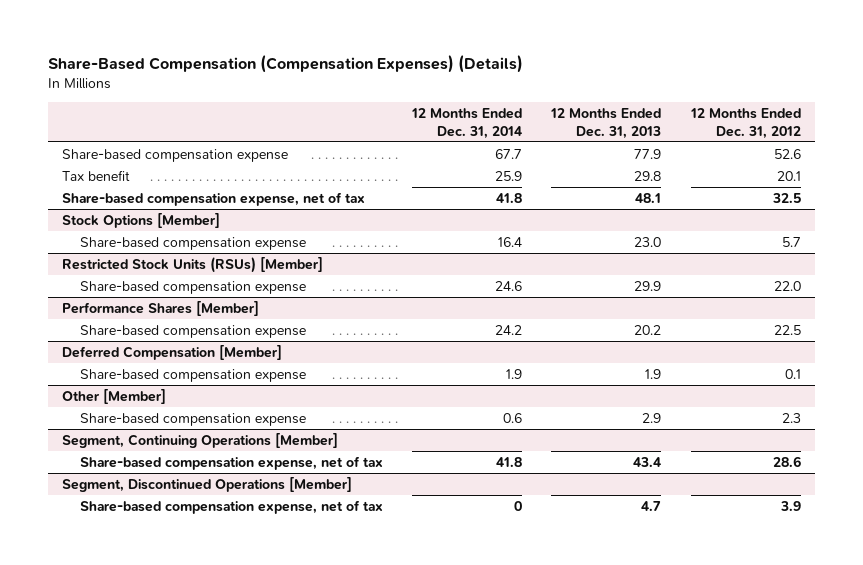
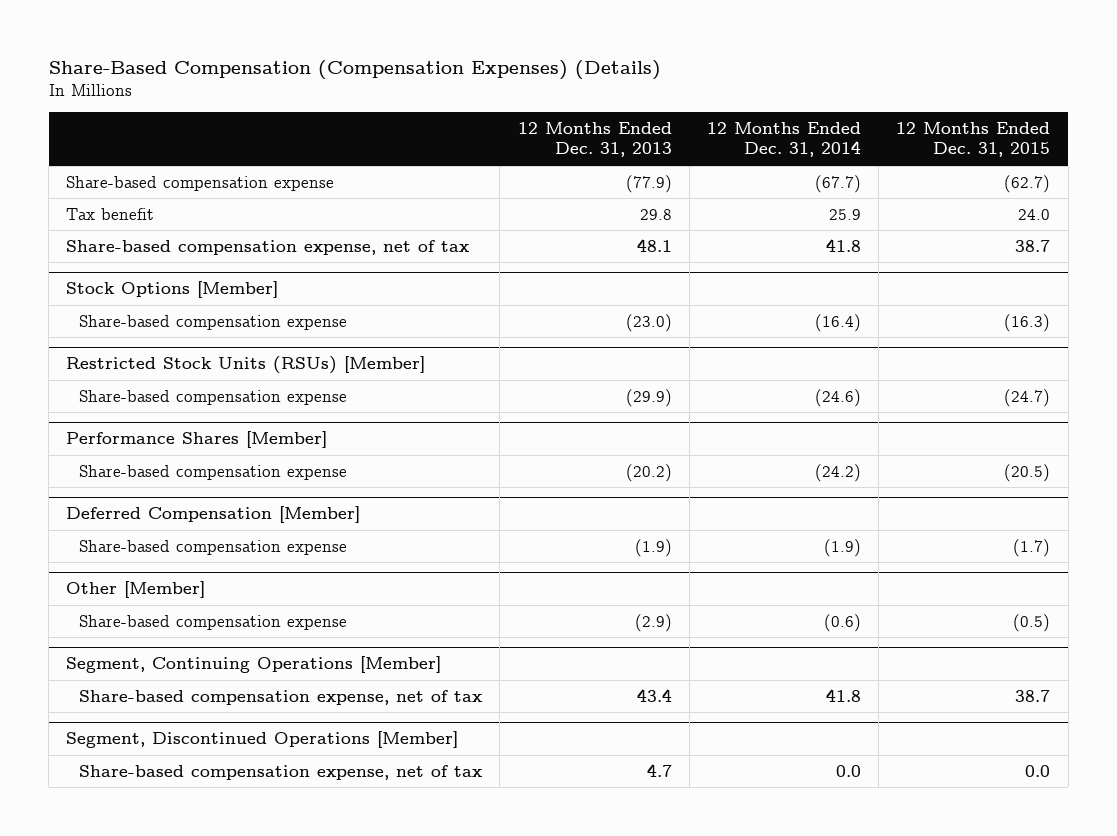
[689,108,801,139] 12 Months Ended Dec. 31, 2012 -> none
none -> [896,121,1051,158] 12 Months Ended Dec. 31, 2015
[495,148,523,159] 67.7 -> [814,174,861,193] (67.7)
[634,148,662,159] 77.9 -> [625,174,672,193] (77.9)
[498,236,523,247] 16.4 -> [814,313,861,332] (16.4)
[634,236,662,247] 23.0 -> [625,313,672,332] (23.0)
[495,280,523,291] 24.6 -> [814,388,861,407] (24.6)
[634,280,662,291] 29.9 -> [625,388,672,407] (29.9)
[495,324,523,335] 24.2 -> [814,463,861,482] (24.2)
[634,324,662,335] 20.2 -> [625,463,672,482] (20.2)
[506,368,523,379] 1.9 -> [823,538,861,557] (1.9)
[645,368,662,379] 1.9 -> [634,538,672,557] (1.9)
[503,412,523,423] 0.6 -> [823,613,861,632] (0.6)
[642,412,662,423] 2.9 -> [634,613,672,632] (2.9)
[514,500,523,511] 0 -> [835,764,861,777] 0.0

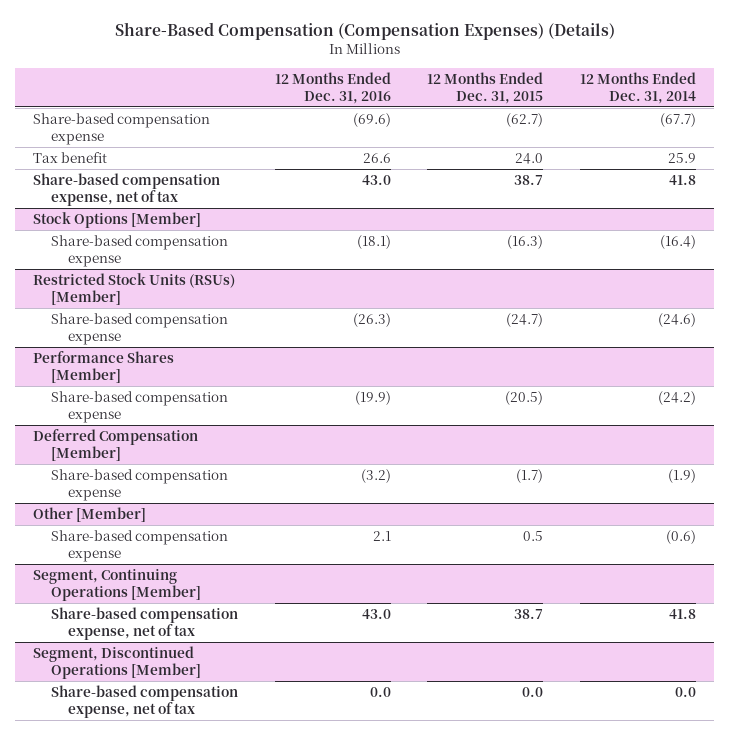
[517,121,672,158] 12 Months Ended Dec. 31, 2013 -> none
none -> [274,71,391,104] 12 Months Ended Dec. 31, 2016
[1013,613,1051,632] (0.5) -> [523,531,544,542] 0.5

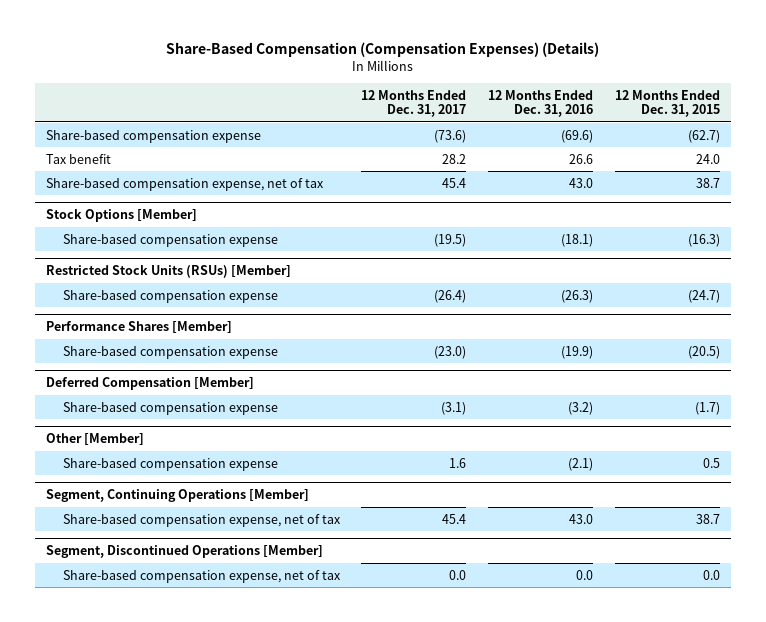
[579,71,696,104] 12 Months Ended Dec. 31, 2014 -> none
none -> [361,89,467,118] 12 Months Ended Dec. 31, 2017
[372,531,391,542] 2.1 -> [568,457,594,471] (2.1)

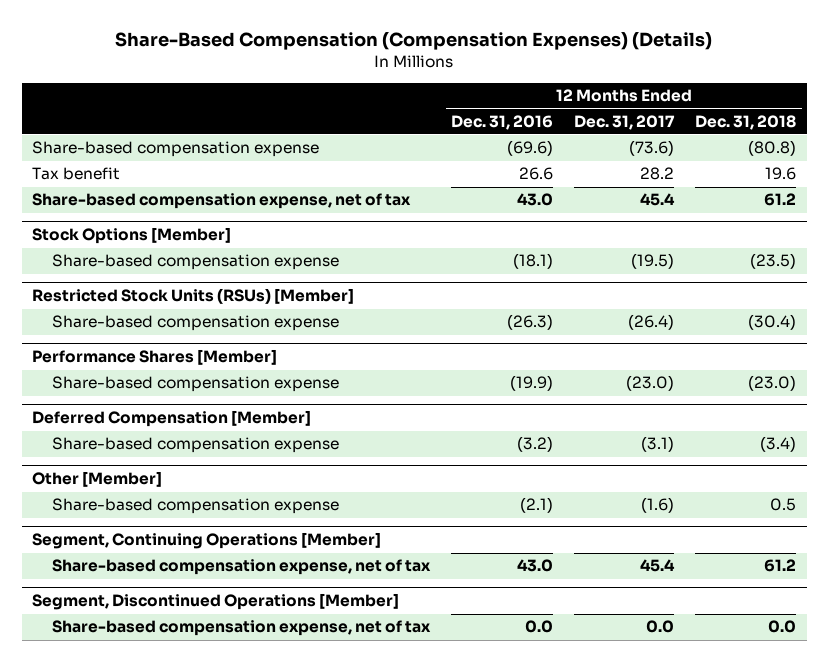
[615,89,721,118] 12 Months Ended Dec. 31, 2015 -> none
none -> [695,114,797,130] Dec. 31, 2018
[449,457,467,468] 1.6 -> [641,497,675,514] (1.6)

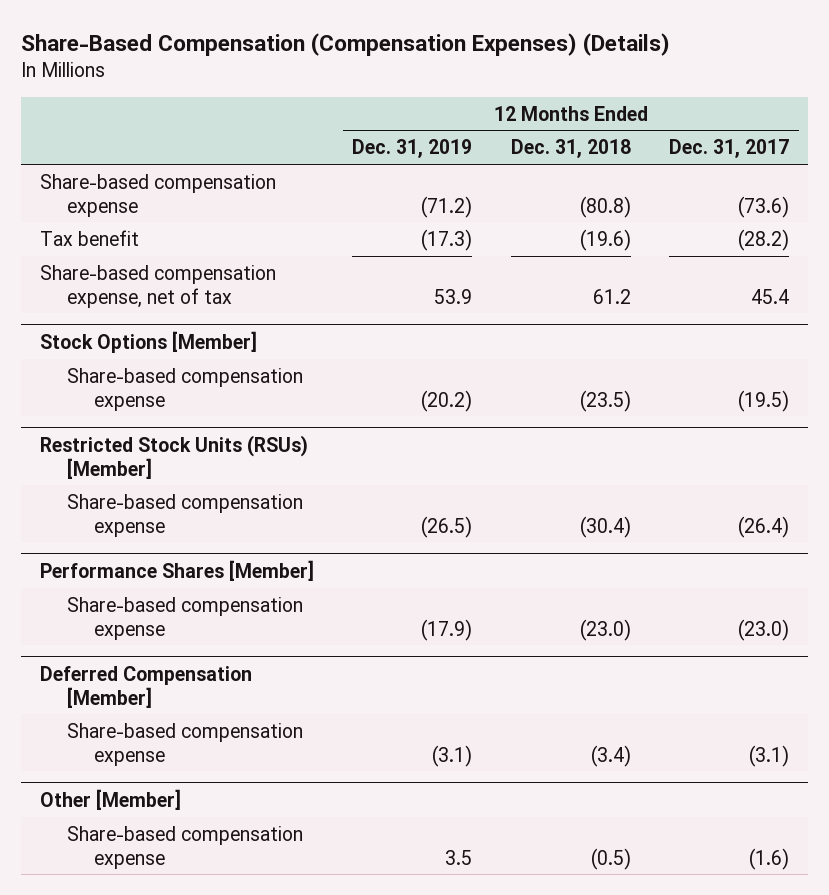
[450,114,553,130] Dec. 31, 2016 -> none
none -> [352,139,473,159] Dec. 31, 2019
[640,167,675,181] 28.2 -> [738,228,790,251] (28.2)
[765,167,797,181] 19.6 -> [579,228,631,251] (19.6)
[32,532,382,550] Segment, Continuing Operations [Member] -> none
[51,559,431,576] Share-based compensation expense, net of tax -> none
[32,593,400,611] Segment, Discontinued Operations [Member] -> none
[51,620,431,637] Share-based compensation expense, net of tax -> none
[770,498,797,512] 0.5 -> [590,847,631,870] (0.5)

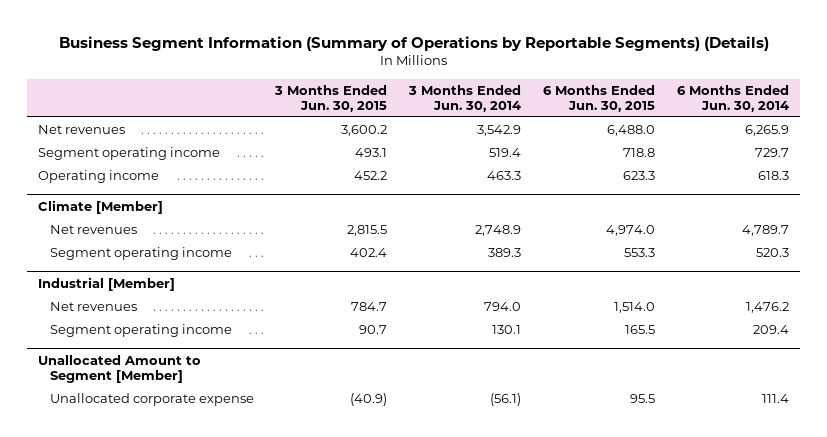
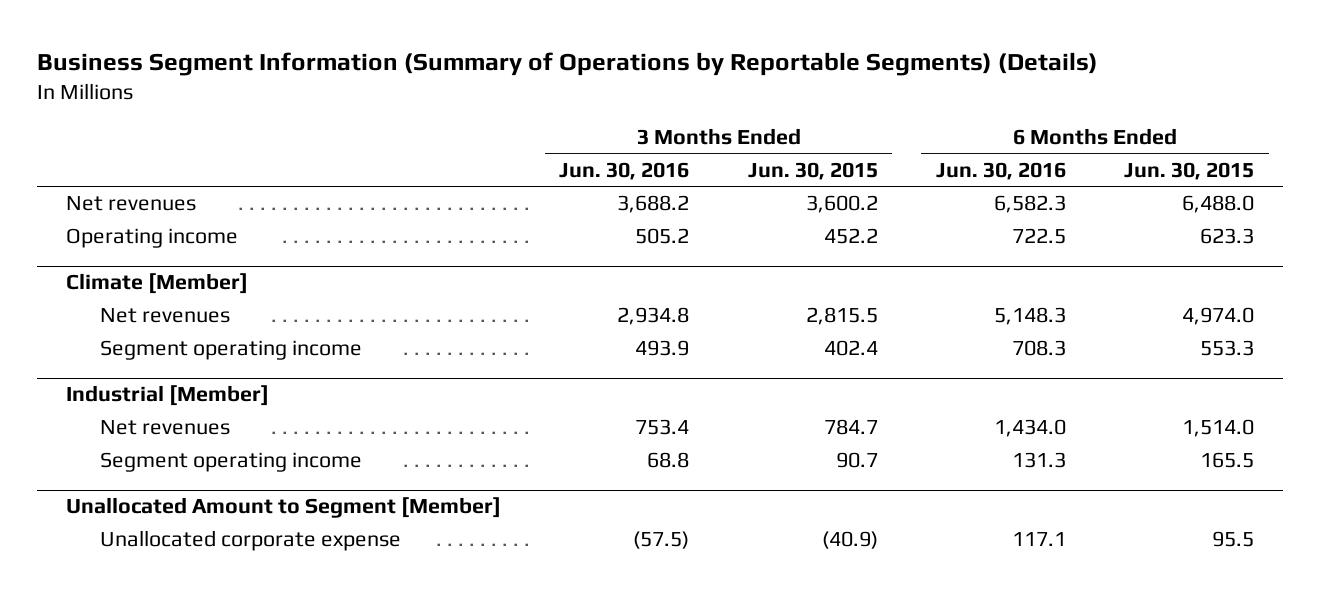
[408,84,522,113] 3 Months Ended Jun. 30, 2014 -> none
[676,84,789,113] 6 Months Ended Jun. 30, 2014 -> none
none -> [559,161,690,180] Jun. 30, 2016
none -> [935,161,1066,180] Jun. 30, 2016
[38,147,221,161] Segment operating income -> none

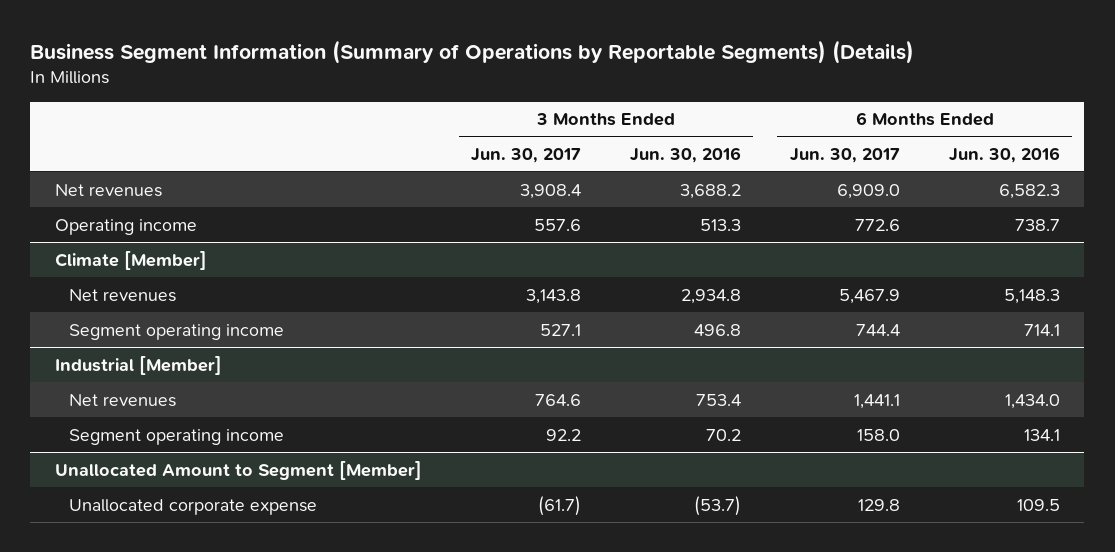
[747,161,878,180] Jun. 30, 2015 -> none
[1124,161,1255,180] Jun. 30, 2015 -> none
none -> [470,147,581,163] Jun. 30, 2017
none -> [789,147,900,163] Jun. 30, 2017
[635,228,690,245] 505.2 -> [699,218,741,231] 513.3
[1011,228,1066,245] 722.5 -> [1014,218,1060,231] 738.7
[635,340,690,357] 493.9 -> [693,323,741,336] 496.8
[1011,340,1066,357] 708.3 -> [1023,323,1060,336] 714.1
[647,452,690,469] 68.8 -> [705,428,741,441] 70.2
[1011,452,1066,469] 131.3 -> [1023,428,1060,441] 134.1
[633,531,690,550] (57.5) -> [693,495,741,516] (53.7)
[1011,532,1066,547] 117.1 -> [1016,498,1060,511] 109.5

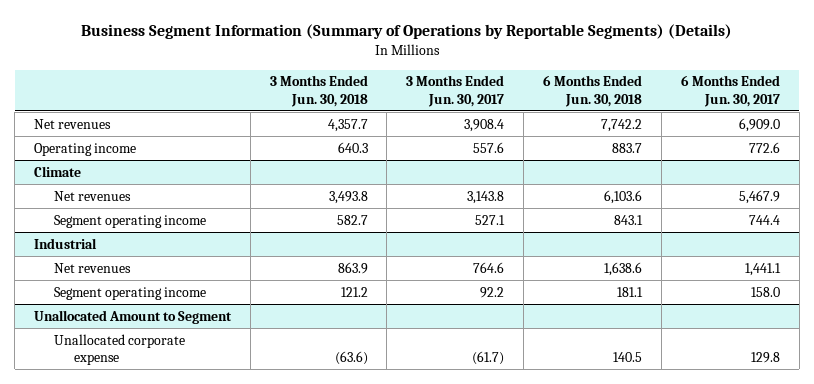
[629,146,741,163] Jun. 30, 2016 -> none
[948,146,1060,163] Jun. 30, 2016 -> none
none -> [269,75,368,107] 3 Months Ended Jun. 30, 2018
none -> [542,75,642,107] 6 Months Ended Jun. 30, 2018
[54,250,207,270] Climate [Member] -> [33,165,81,177] Climate
[54,355,222,375] Industrial [Member] -> [33,237,97,249] Industrial
[54,460,422,480] Unallocated Amount to Segment [Member] -> [33,309,232,324] Unallocated Amount to Segment

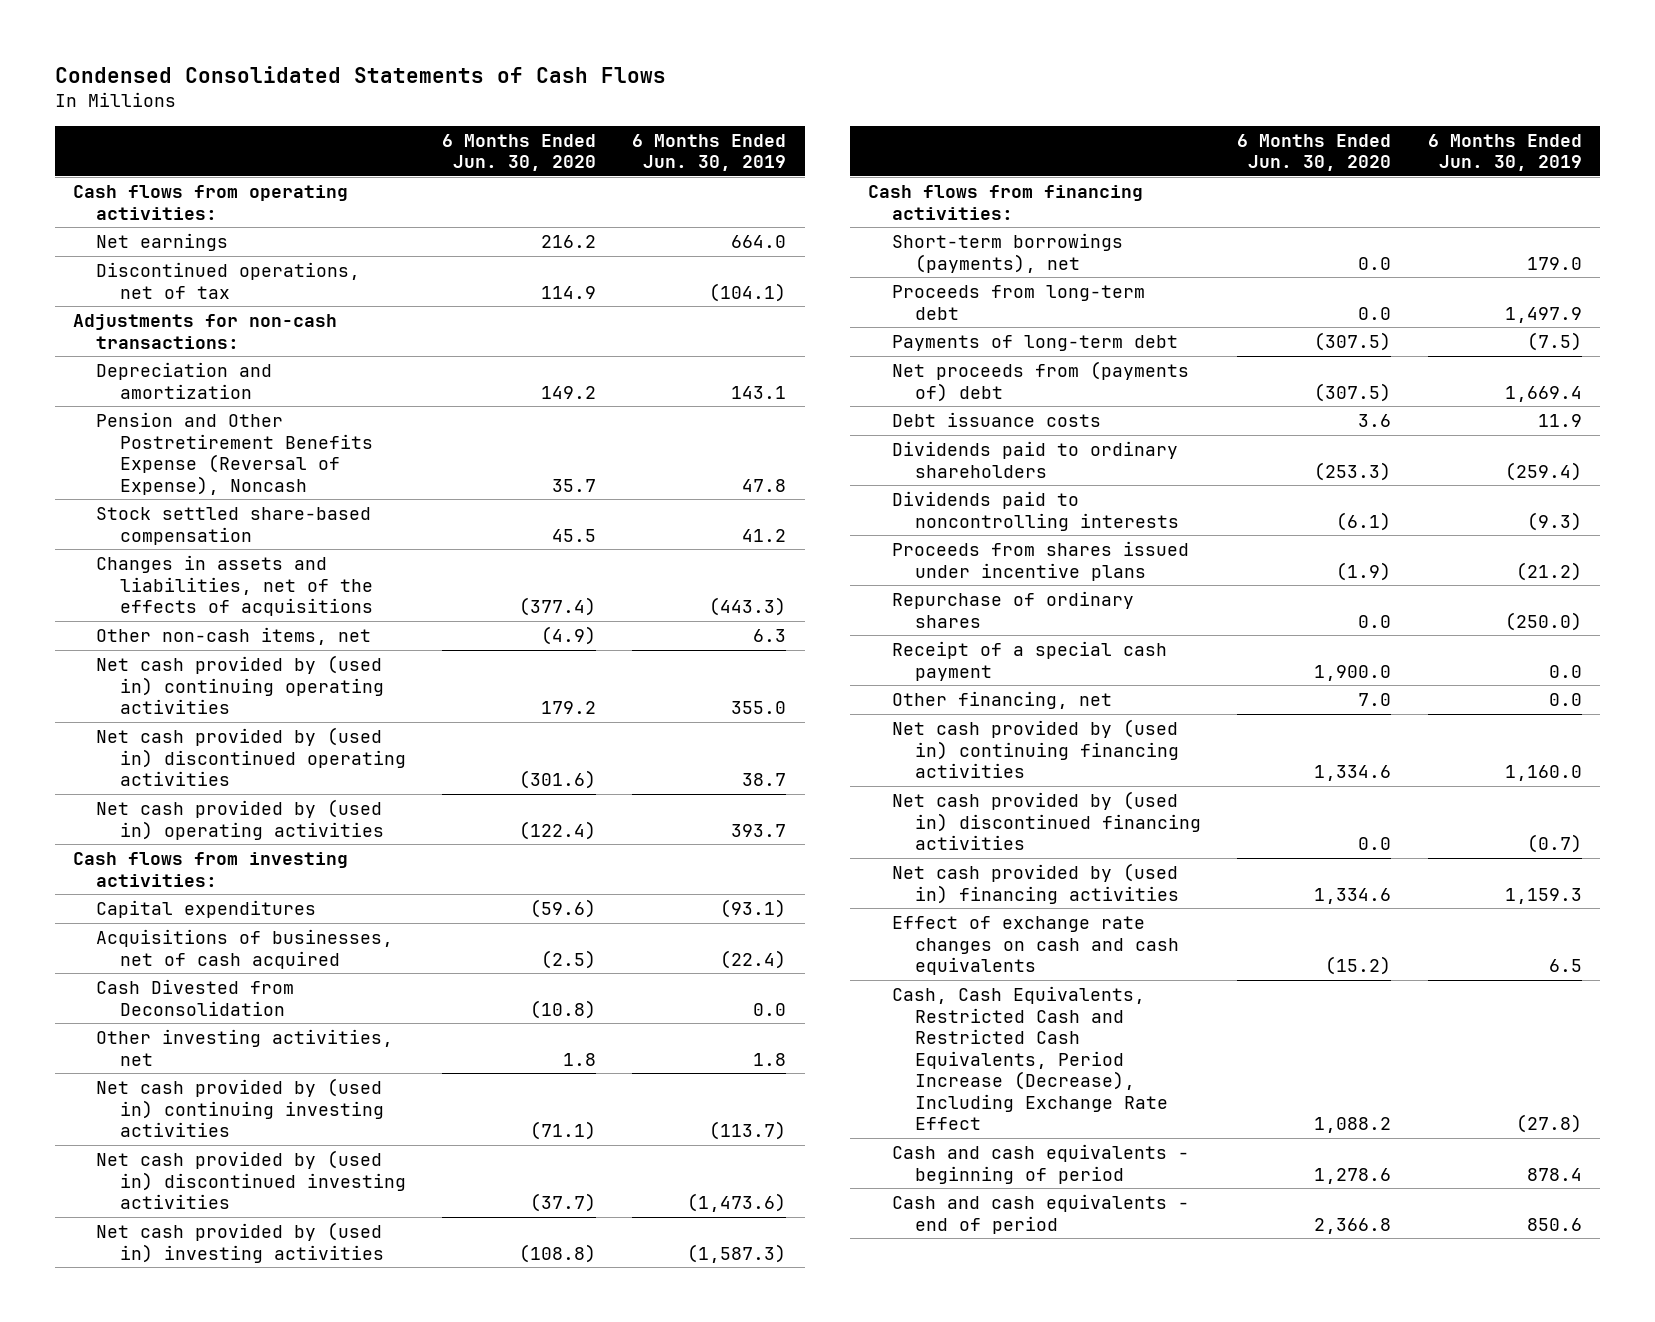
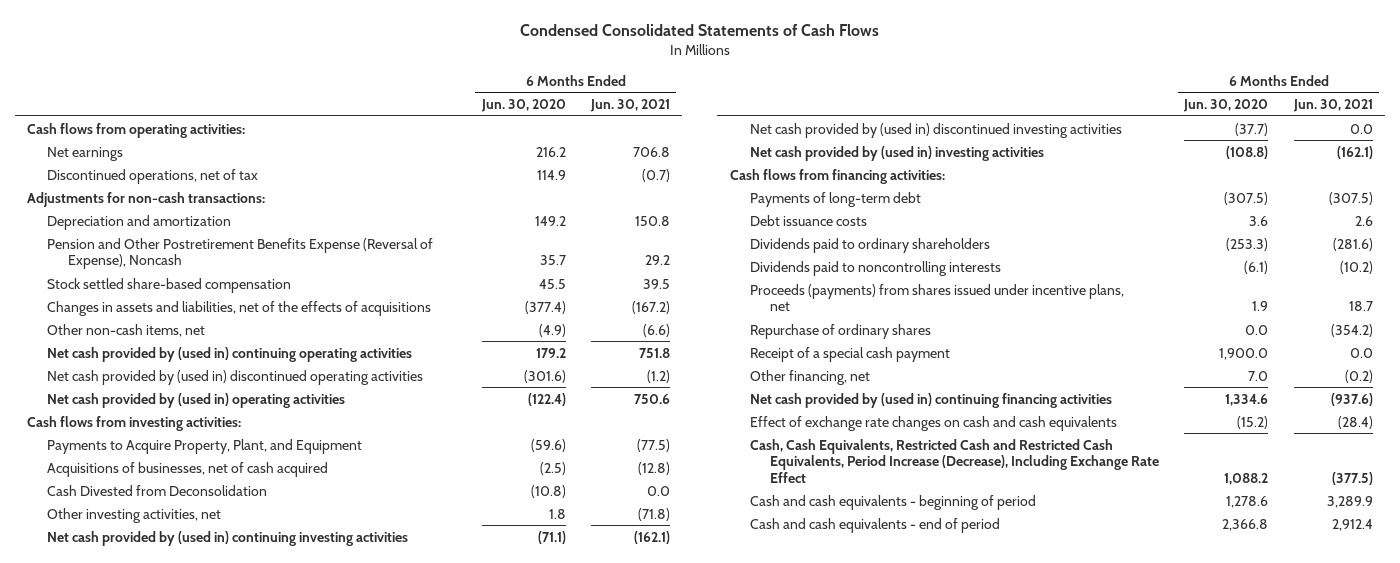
[632,133,787,172] 6 Months Ended Jun. 30, 2019 -> none
none -> [589,99,670,113] Jun. 30, 2021
[96,900,317,919] Capital expenditures -> [47,438,363,454] Payments to Acquire Property, Plant, and Equipment
[891,233,1123,273] Short-term borrowings (payments), net -> none
[891,285,1145,320] Proceeds from long-term debt -> none
[891,361,1189,402] Net proceeds from (payments of) debt -> none
[891,541,1189,581] Proceeds from shares issued under incentive plans -> [750,283,1125,312] Proceeds (payments) from shares issued under incentive plans, net
[1336,561,1392,581] (1.9) -> [1252,301,1269,312] 1.9
[891,791,1202,851] Net cash provided by (used in) discontinued financing activities -> none
[891,863,1180,904] Net cash provided by (used in) financing activities -> none

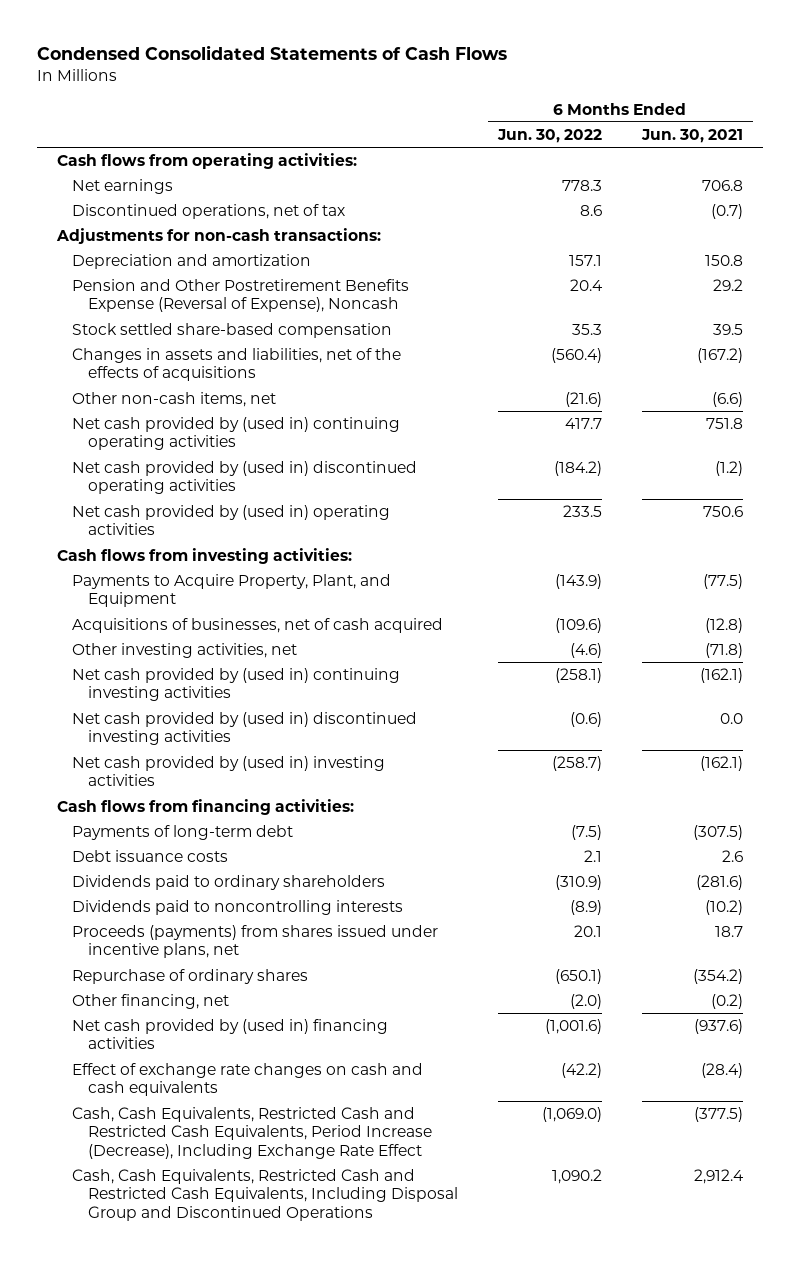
[480,99,566,113] Jun. 30, 2020 -> none
none -> [496,129,602,144] Jun. 30, 2022
[47,484,268,496] Cash Divested from Deconsolidation -> none
[750,346,951,362] Receipt of a special cash payment -> none
[750,392,1113,408] Net cash provided by (used in) continuing financing activities -> [72,1019,389,1050] Net cash provided by (used in) financing activities
[750,494,1037,510] Cash and cash equivalents - beginning of period -> none
[750,517,1001,533] Cash and cash equivalents - end of period -> [72,1169,458,1221] Cash, Cash Equivalents, Restricted Cash and Restricted Cash Equivalents, Including Disposal Group and Discontinued Operations

